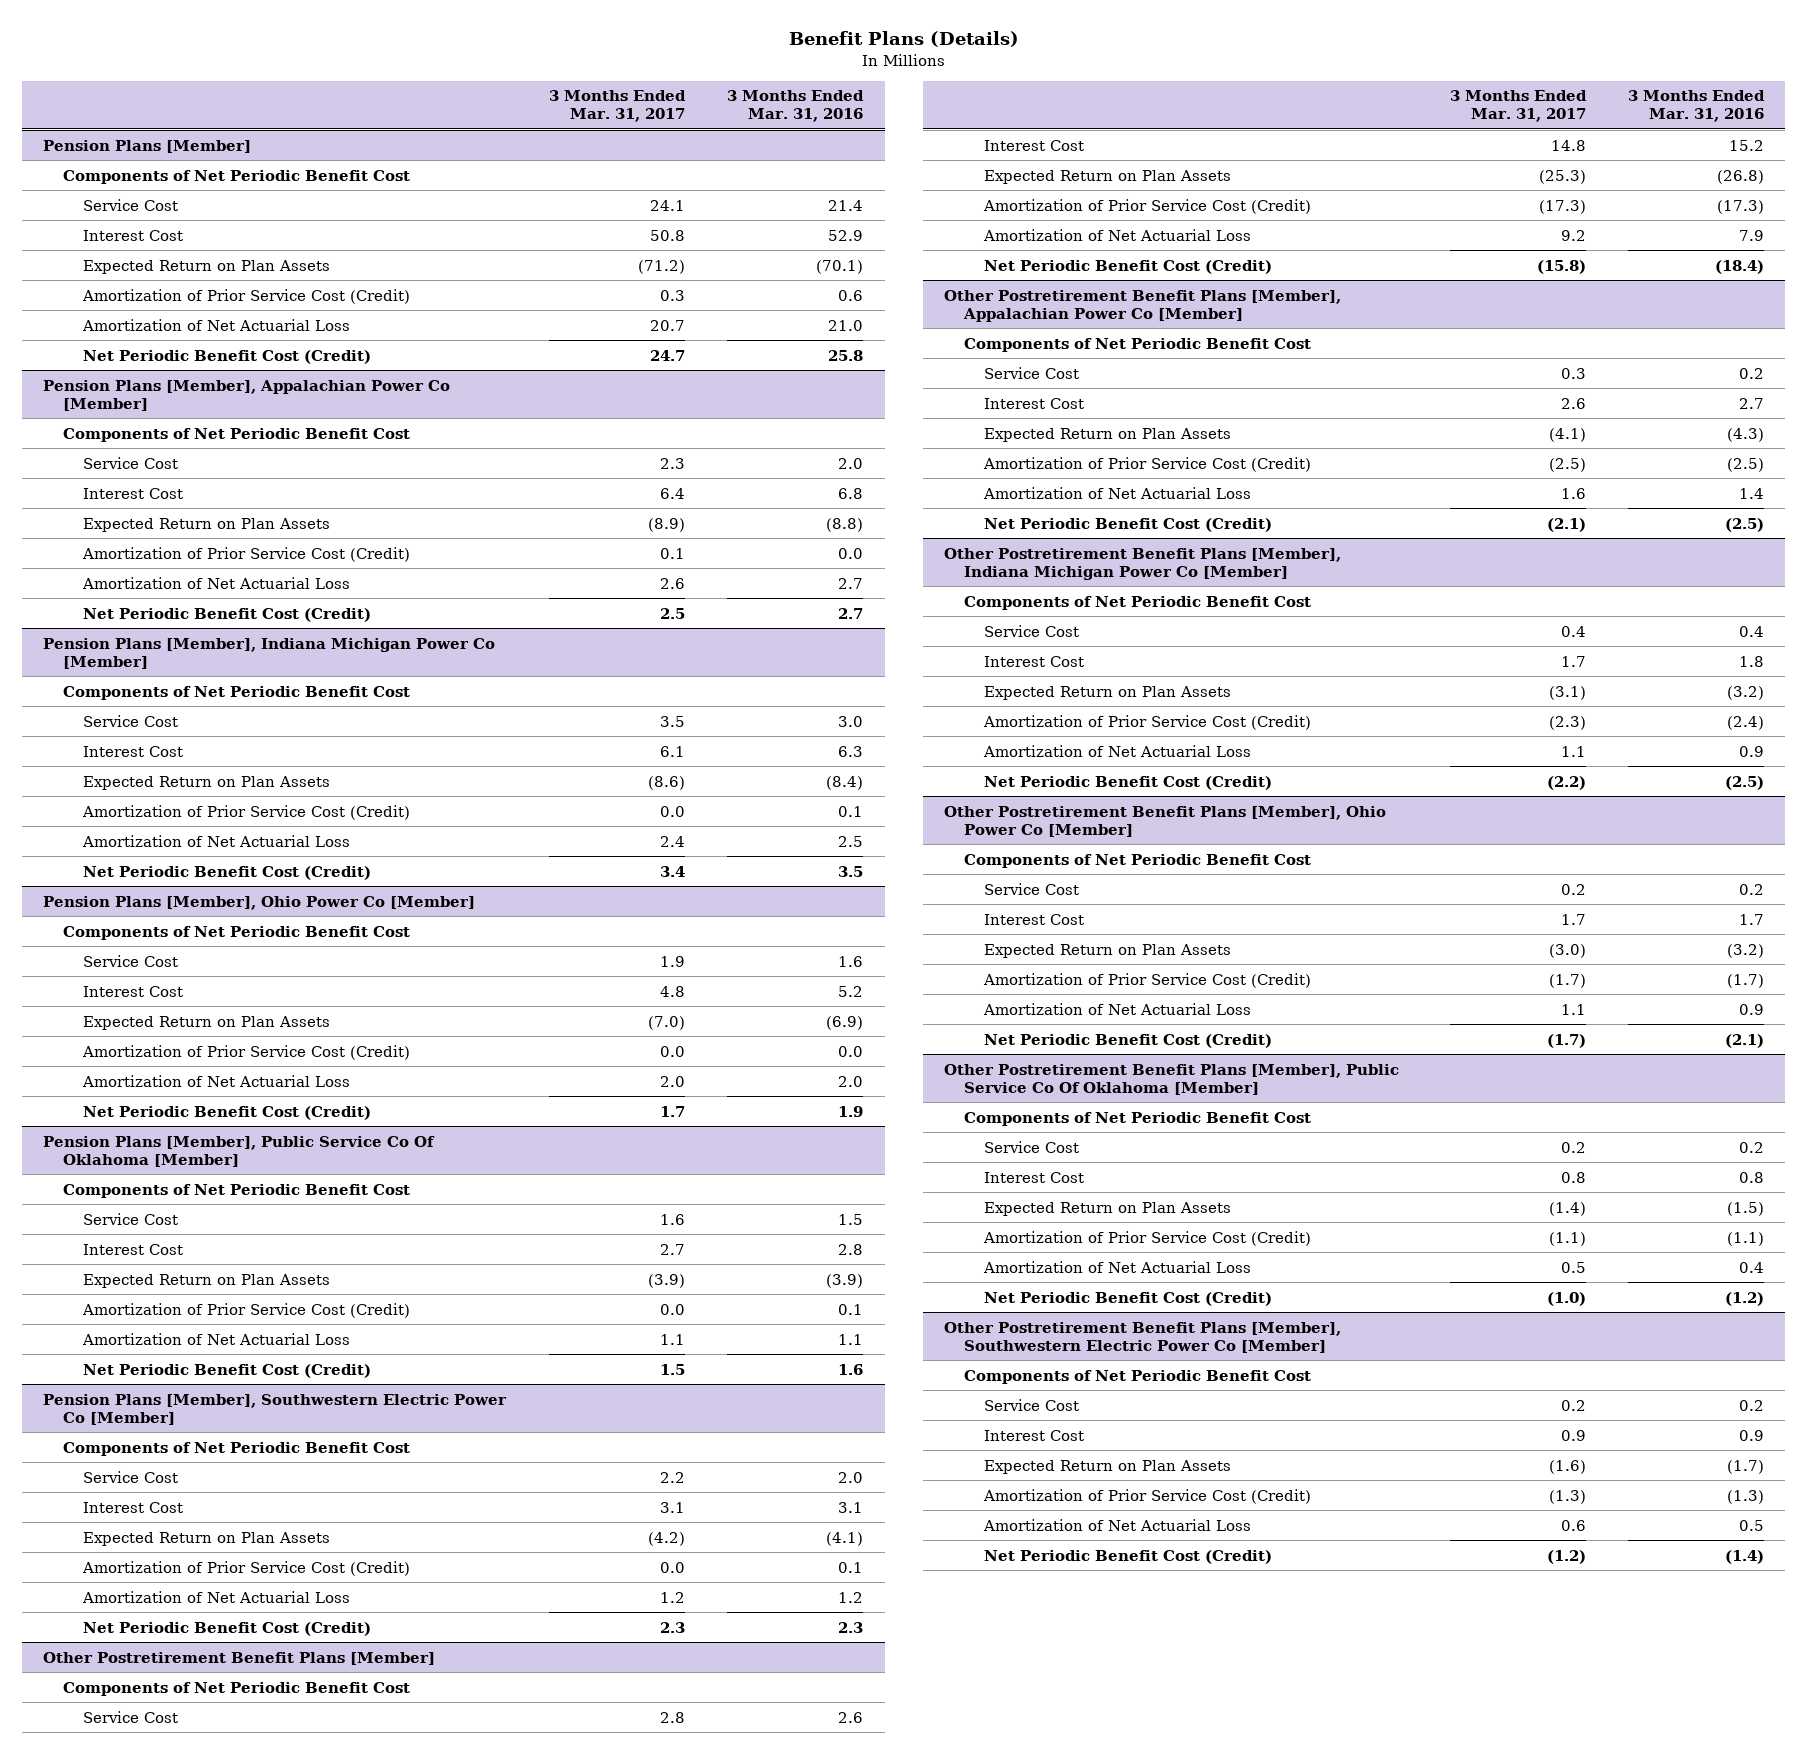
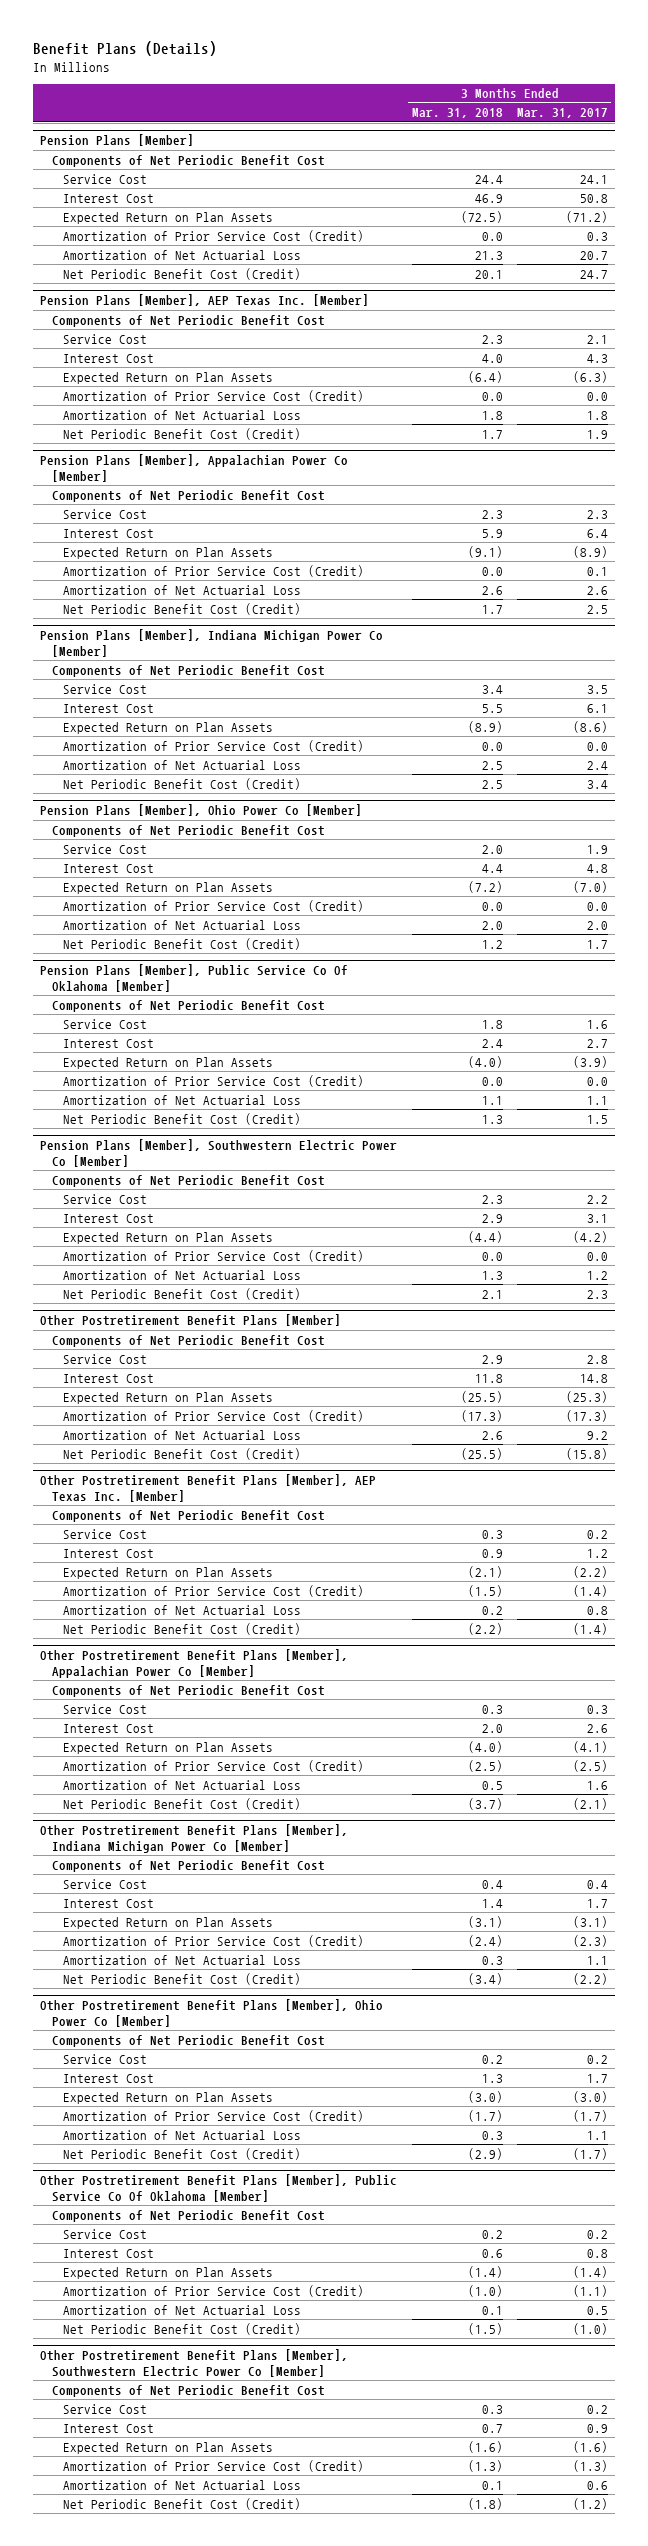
[727,90,865,123] 3 Months Ended Mar. 31, 2016 -> none
none -> [411,108,503,119] Mar. 31, 2018
none -> [40,294,370,307] Pension Plans [Member], AEP Texas Inc. [Member]
none -> [51,314,325,327] Components of Net Periodic Benefit Cost
none -> [63,333,148,344] Service Cost
none -> [63,353,155,363] Interest Cost
none -> [63,371,274,384] Expected Return on Plan Assets
none -> [63,389,365,402] Amortization of Prior Service Cost (Credit)
none -> [63,409,302,420] Amortization of Net Actuarial Loss
none -> [63,427,302,440] Net Periodic Benefit Cost (Credit)
none -> [40,1474,377,1502] Other Postretirement Benefit Plans [Member], AEP Texas Inc. [Member]
none -> [51,1509,325,1522] Components of Net Periodic Benefit Cost
none -> [63,1528,148,1539] Service Cost
none -> [63,1548,155,1558] Interest Cost
none -> [63,1566,274,1579] Expected Return on Plan Assets
none -> [63,1584,365,1597] Amortization of Prior Service Cost (Credit)
none -> [63,1604,302,1615] Amortization of Net Actuarial Loss
none -> [63,1622,302,1635] Net Periodic Benefit Cost (Credit)

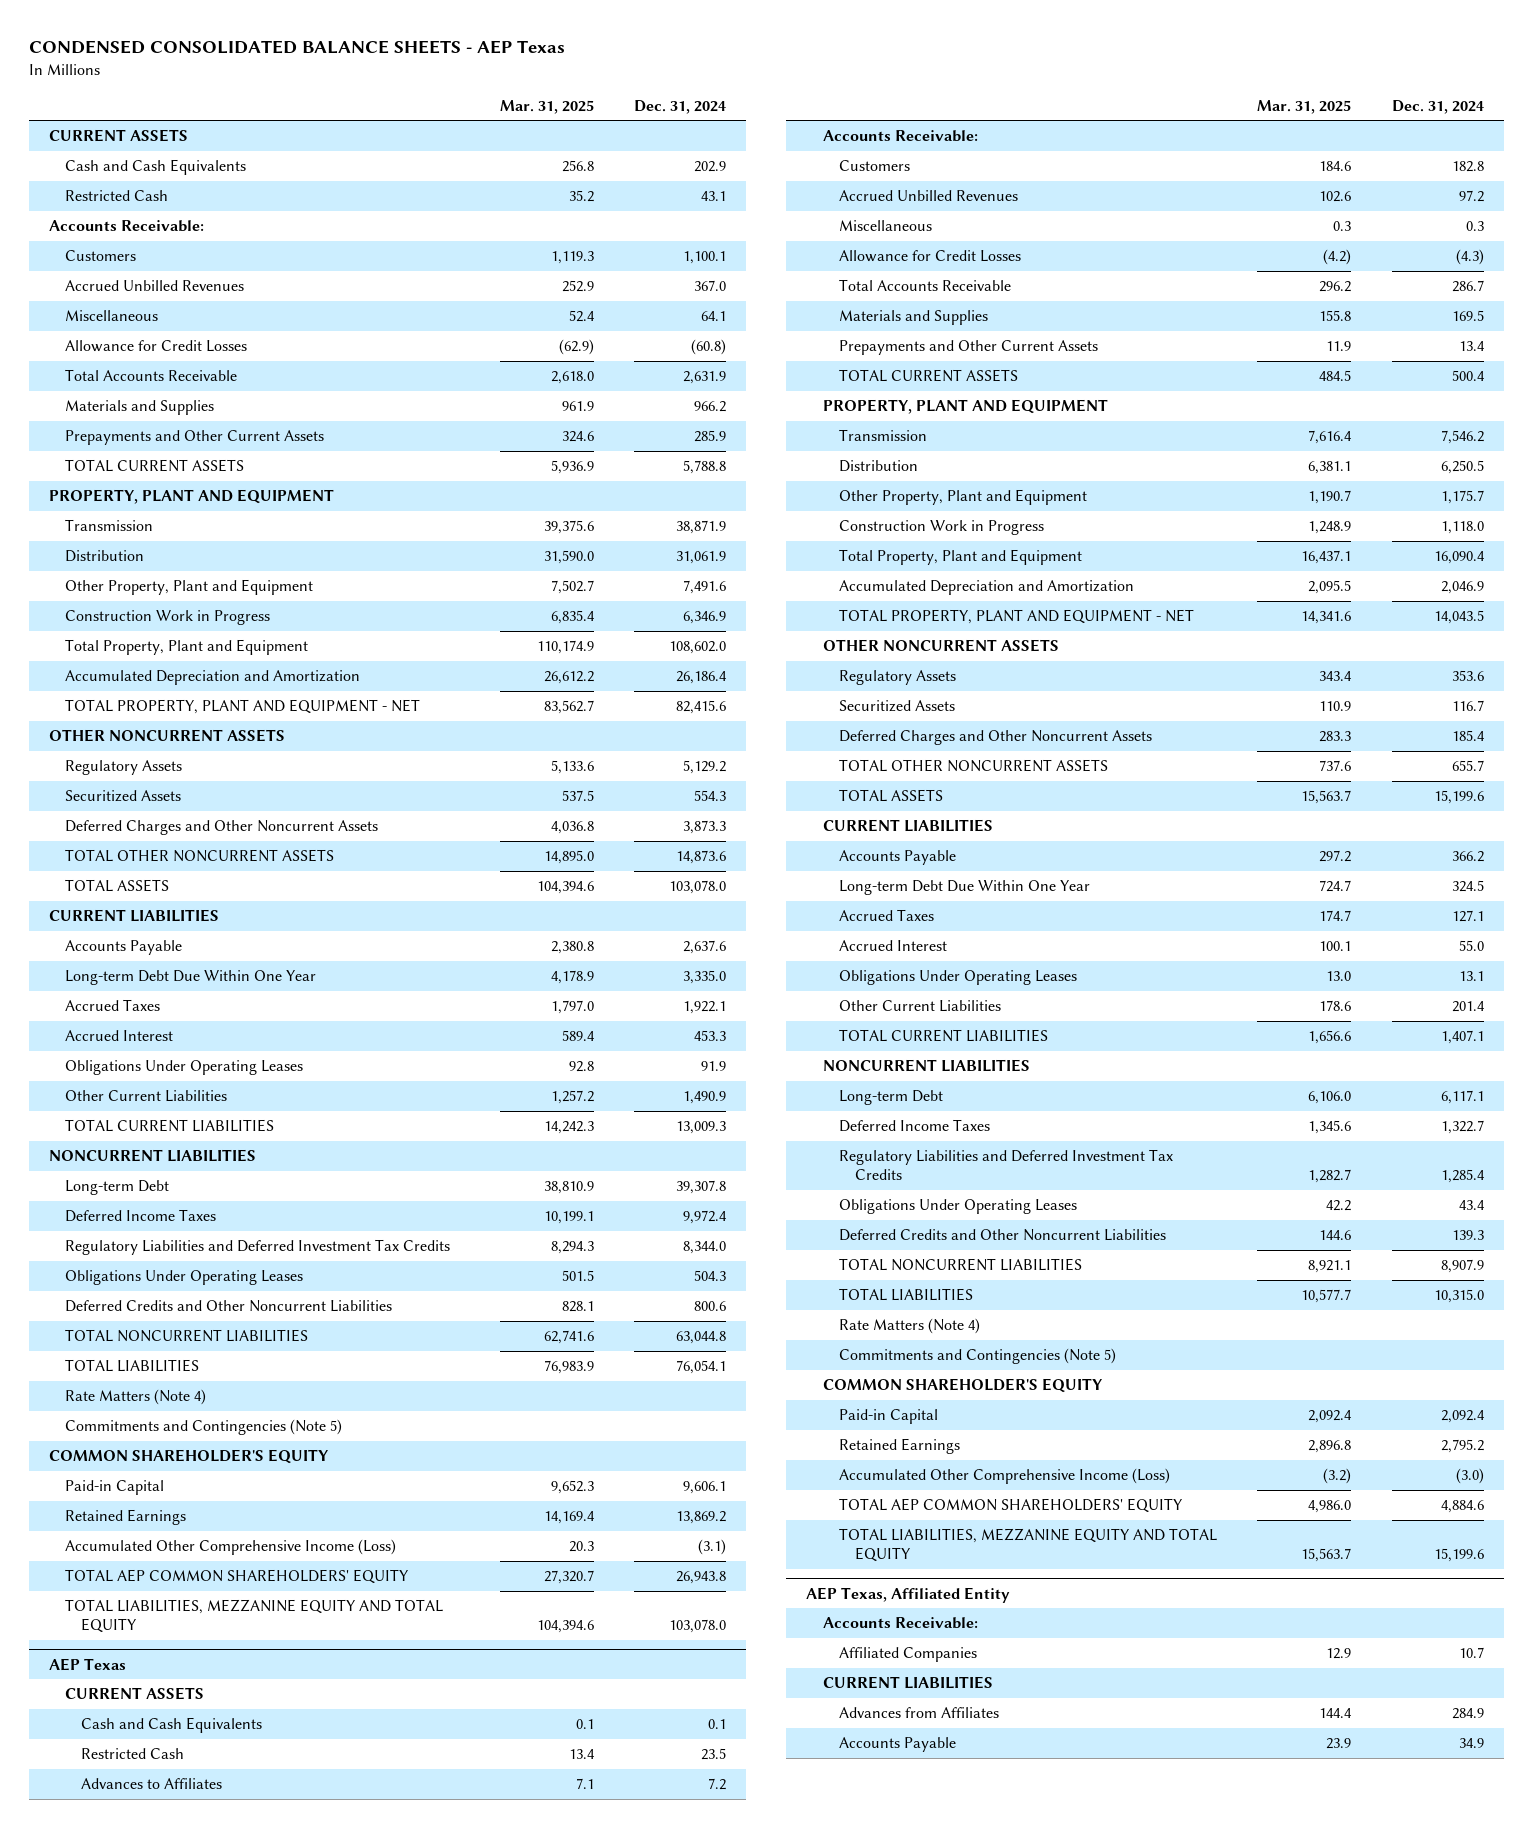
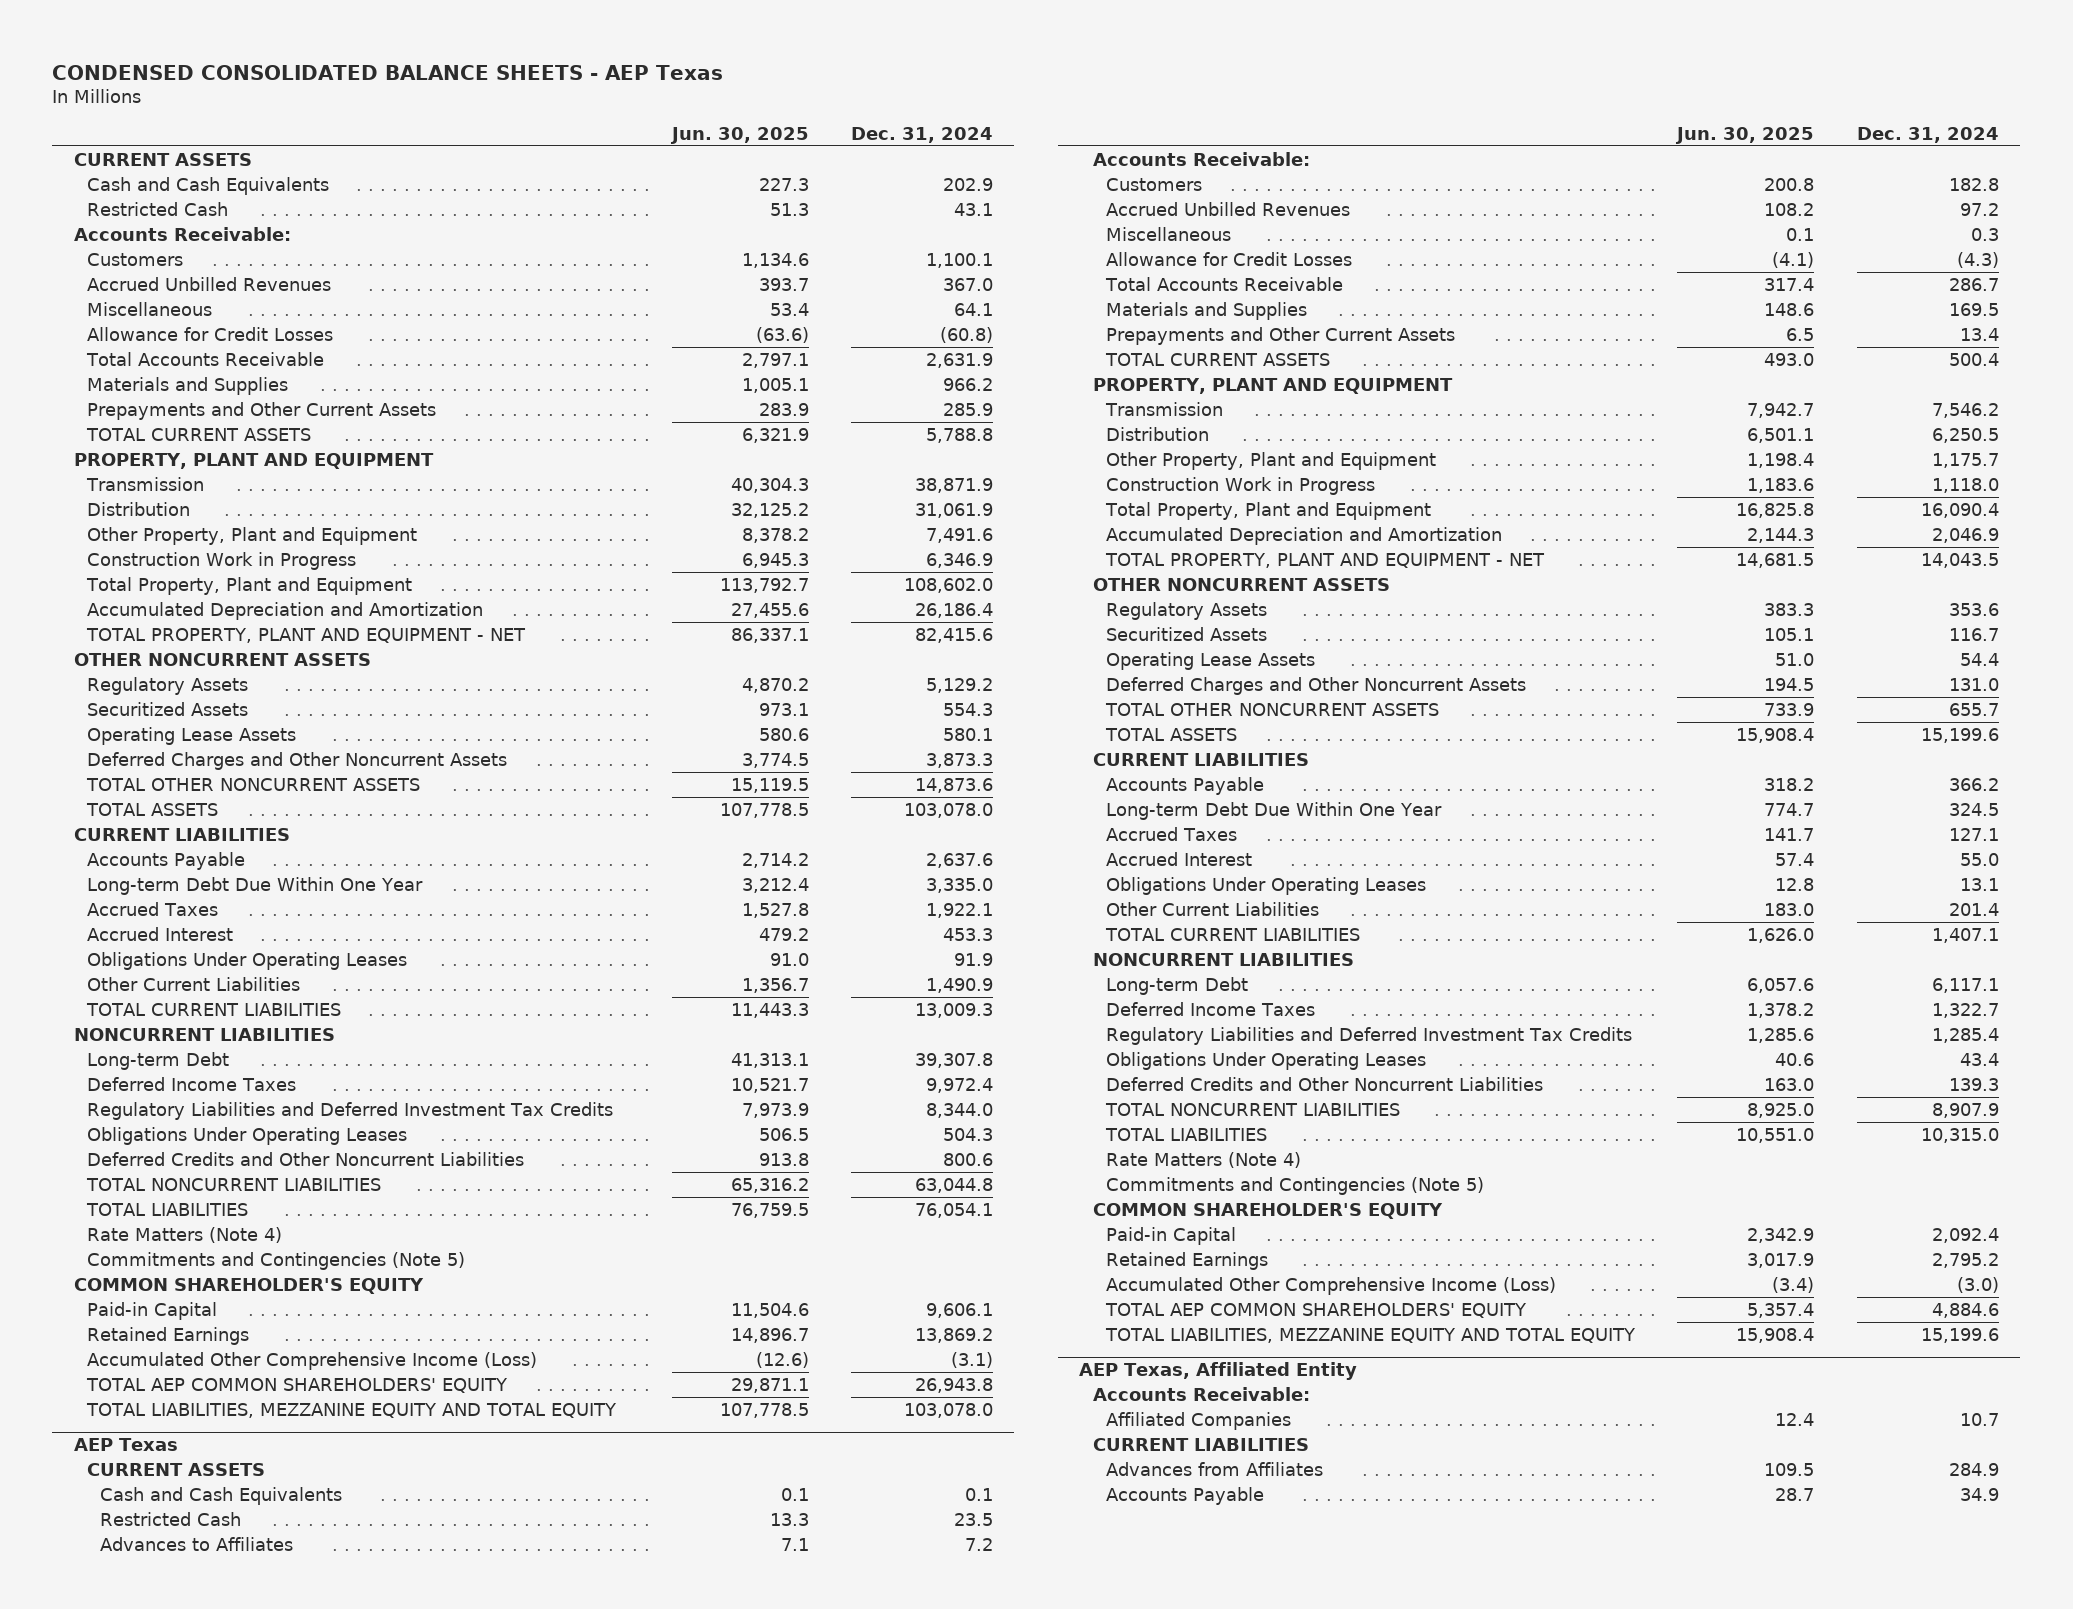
[499,99,594,114] Mar. 31, 2025 -> none
none -> [669,126,809,144] Jun. 30, 2025
none -> [86,726,296,745] Operating Lease Assets
none -> [1105,651,1315,670] Operating Lease Assets
[1451,729,1485,741] 185.4 -> [1948,677,1999,691] 131.0

